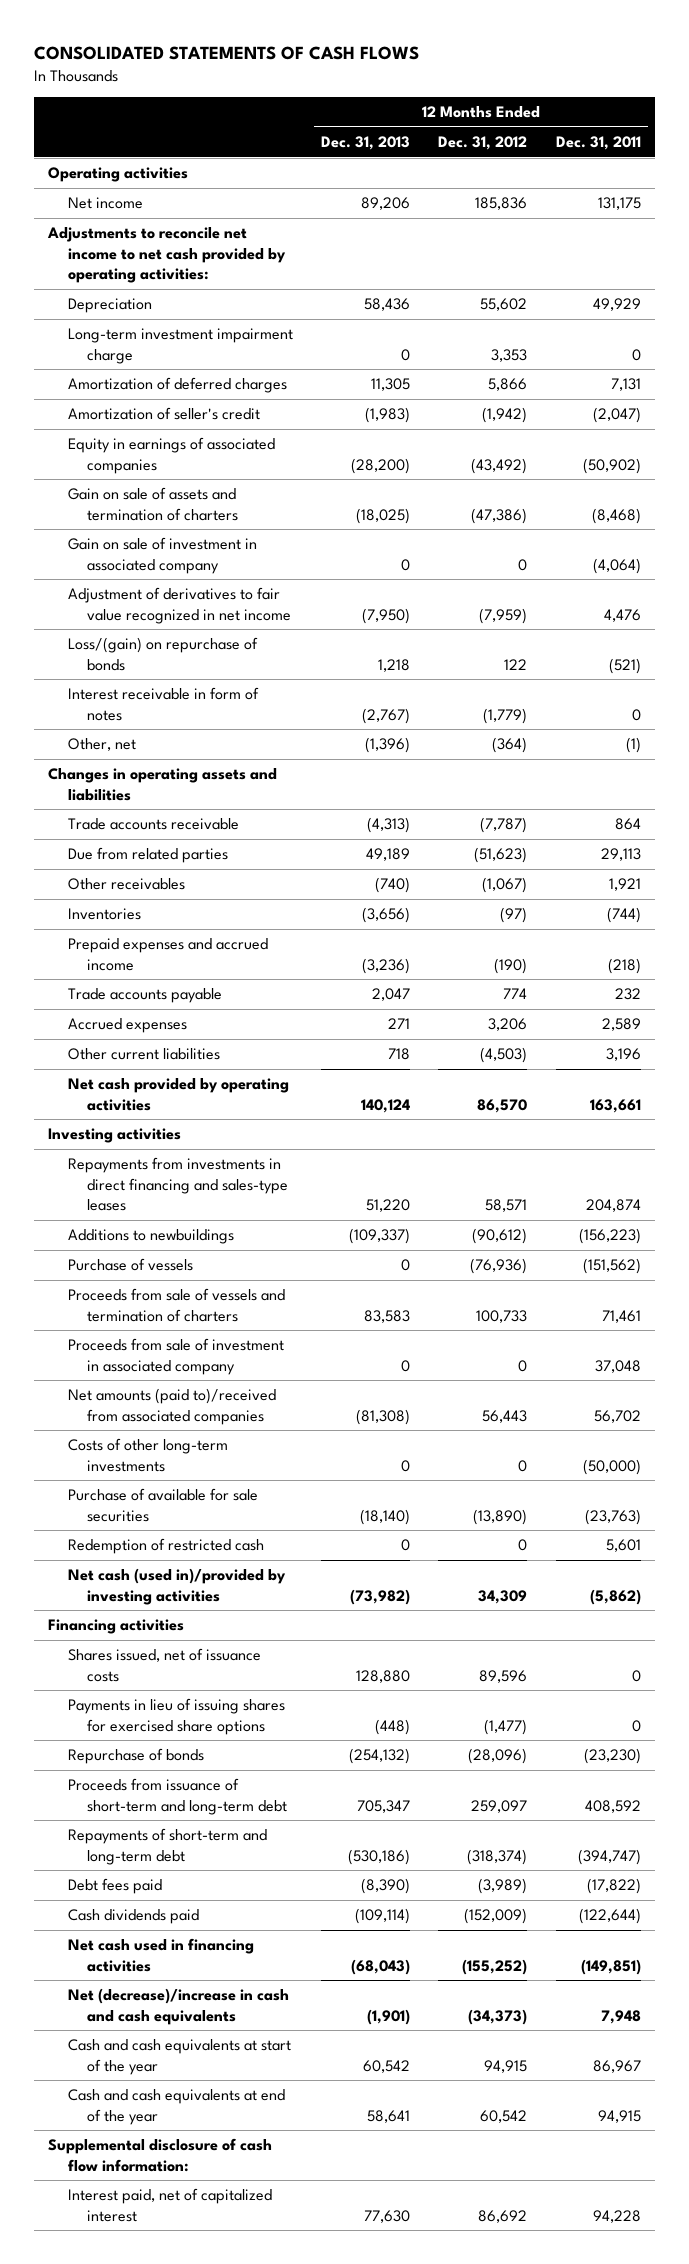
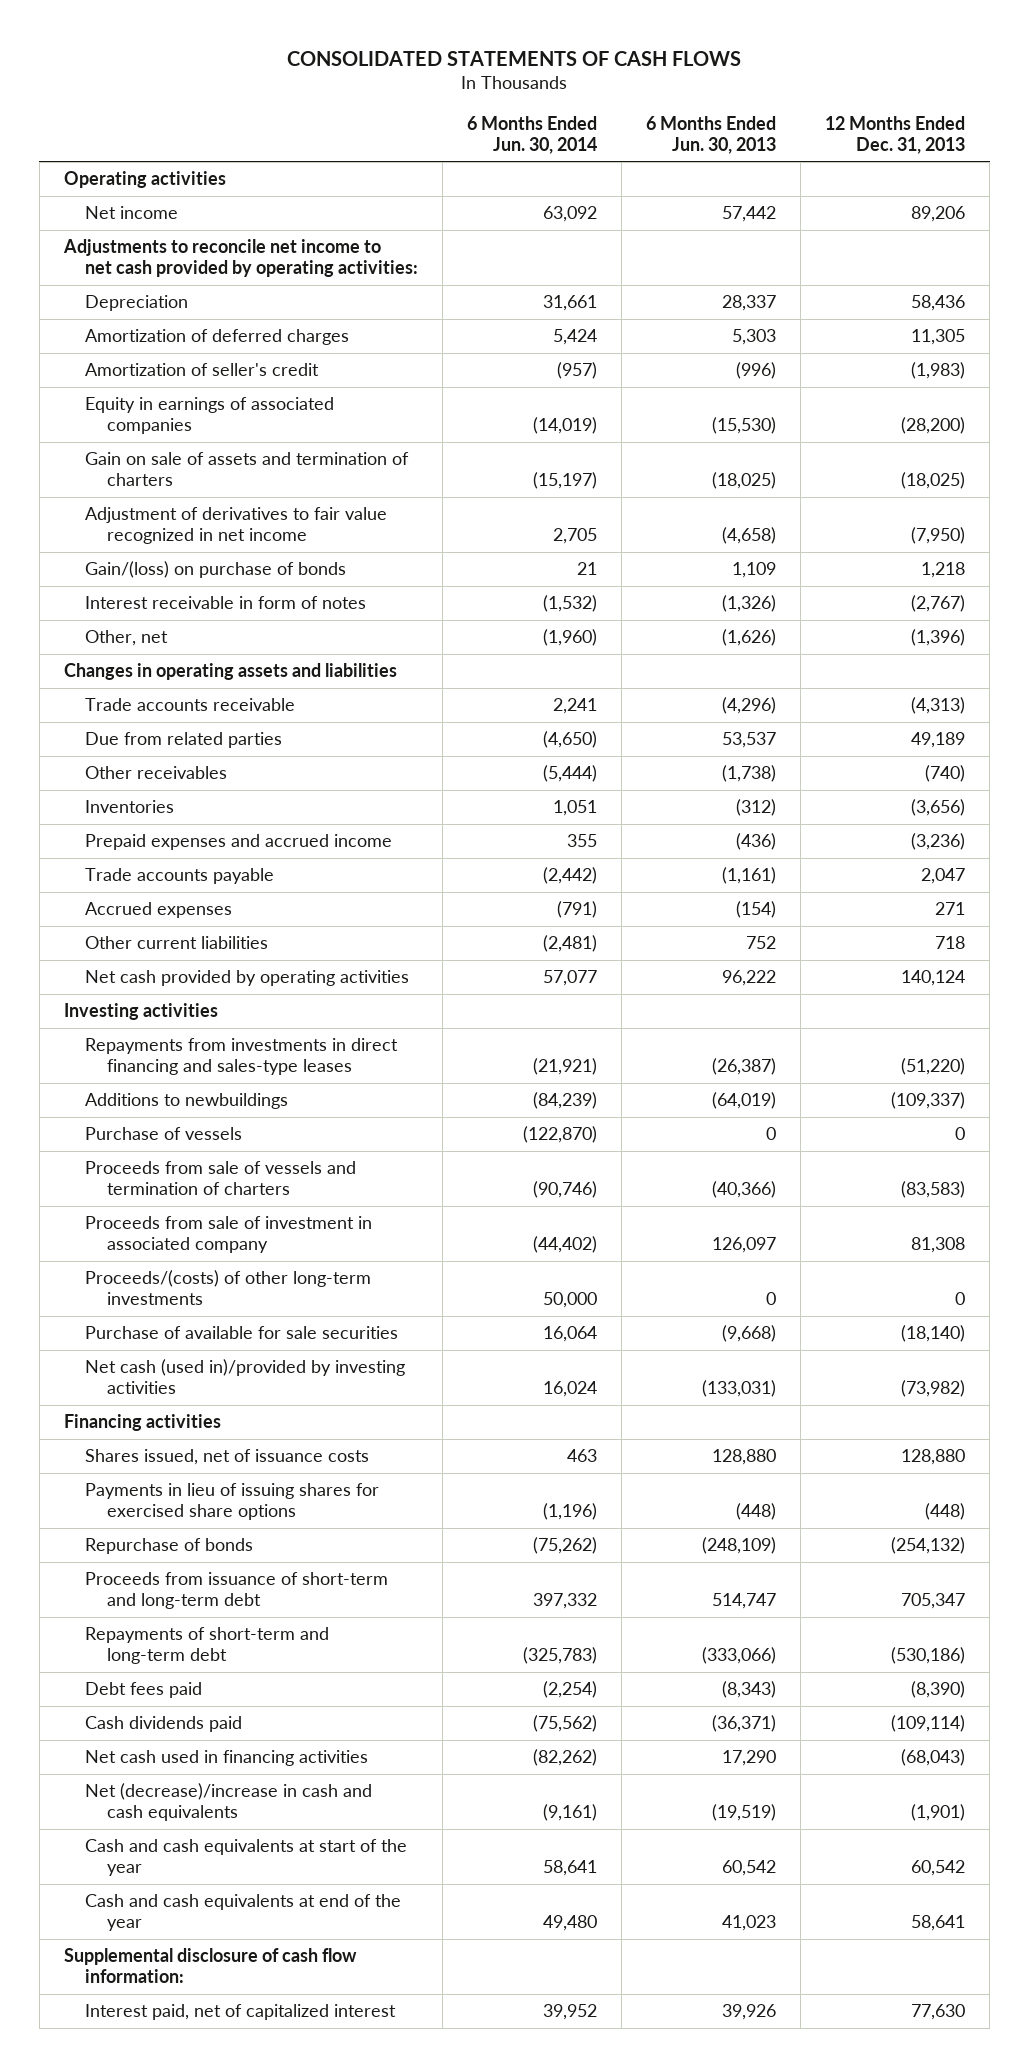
[438,136,528,151] Dec. 31, 2012 -> none
[555,136,641,151] Dec. 31, 2011 -> none
none -> [467,115,598,154] 6 Months Ended Jun. 30, 2014
none -> [646,115,777,154] 6 Months Ended Jun. 30, 2013
[67,328,293,364] Long-term investment impairment charge -> none
[67,537,257,574] Gain on sale of investment in associated company -> none
[67,637,258,671] Loss/(gain) on repurchase of bonds -> [85,561,347,579] Gain/(loss) on purchase of bonds
[365,1199,410,1213] 51,220 -> [901,1057,966,1075] (51,220)
[67,1388,276,1425] Net amounts (paid to)/received from associated companies -> none
[363,1309,410,1323] 83,583 -> [901,1180,966,1198] (83,583)
[400,1359,410,1372] 0 -> [911,1236,966,1253] 81,308
[67,1438,228,1472] Costs of other long-term investments -> [85,1270,372,1305] Proceeds/(costs) of other long-term investments
[67,1538,264,1555] Redemption of restricted cash -> none

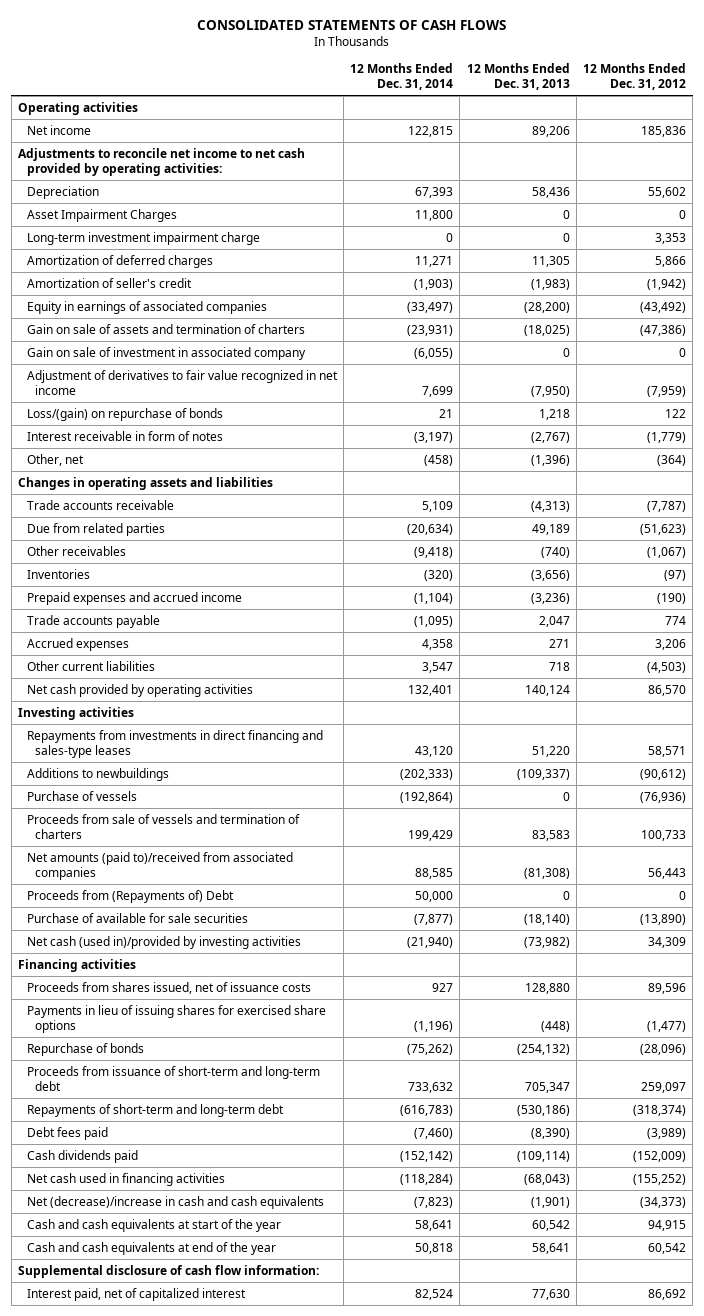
[467,115,598,154] 6 Months Ended Jun. 30, 2014 -> none
[646,115,777,154] 6 Months Ended Jun. 30, 2013 -> none
none -> [350,63,454,91] 12 Months Ended Dec. 31, 2014
none -> [583,63,687,91] 12 Months Ended Dec. 31, 2012
none -> [26,208,177,222] Asset Impairment Charges
none -> [26,231,260,245] Long-term investment impairment charge
none -> [26,346,306,360] Gain on sale of investment in associated company
[85,561,347,579] Gain/(loss) on purchase of bonds -> [26,407,223,421] Loss/(gain) on repurchase of bonds
[901,1057,966,1075] (51,220) -> [531,745,570,757] 51,220
[85,1216,373,1253] Proceeds from sale of investment in associated company -> none
[85,1270,372,1305] Proceeds/(costs) of other long-term investments -> none
[901,1180,966,1198] (83,583) -> [531,829,570,841] 83,583
none -> [26,851,293,880] Net amounts (paid to)/received from associated companies
none -> [26,889,234,903] Proceeds from (Repayments of) Debt
[85,1449,370,1466] Shares issued, net of issuance costs -> [26,981,311,994] Proceeds from shares issued, net of issuance costs

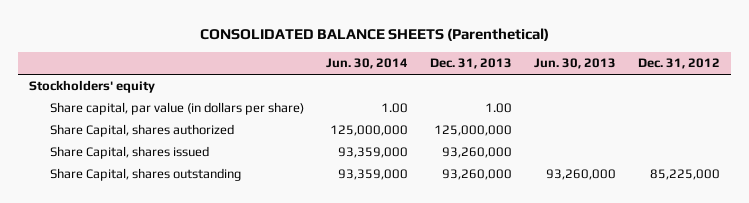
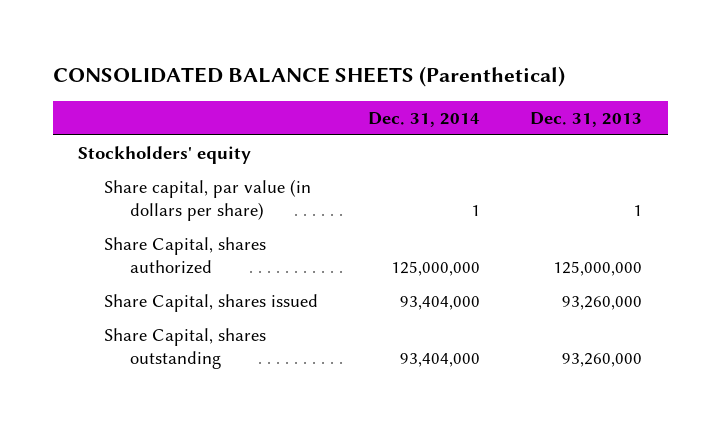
[326,58,409,70] Jun. 30, 2014 -> none
[534,58,617,70] Jun. 30, 2013 -> none
[638,58,721,70] Dec. 31, 2012 -> none
none -> [368,111,481,127] Dec. 31, 2014
[485,103,513,114] 1.00 -> [633,205,643,217] 1

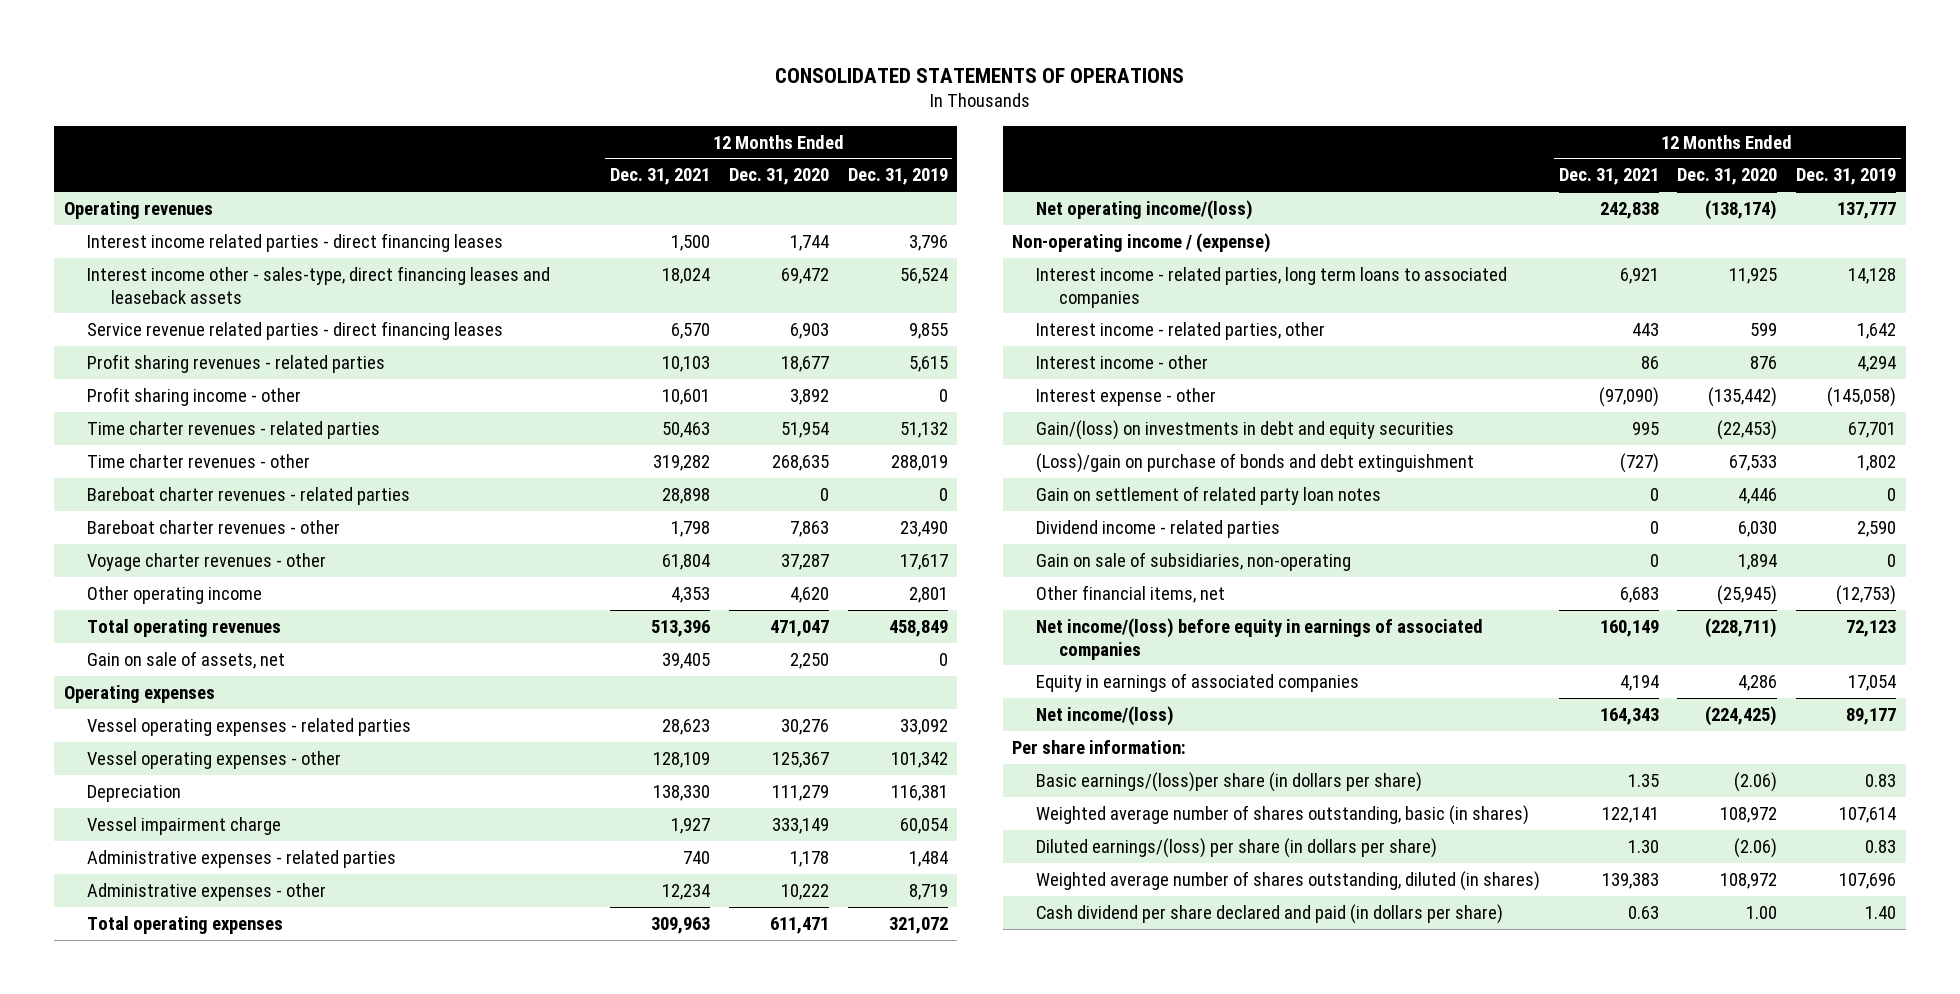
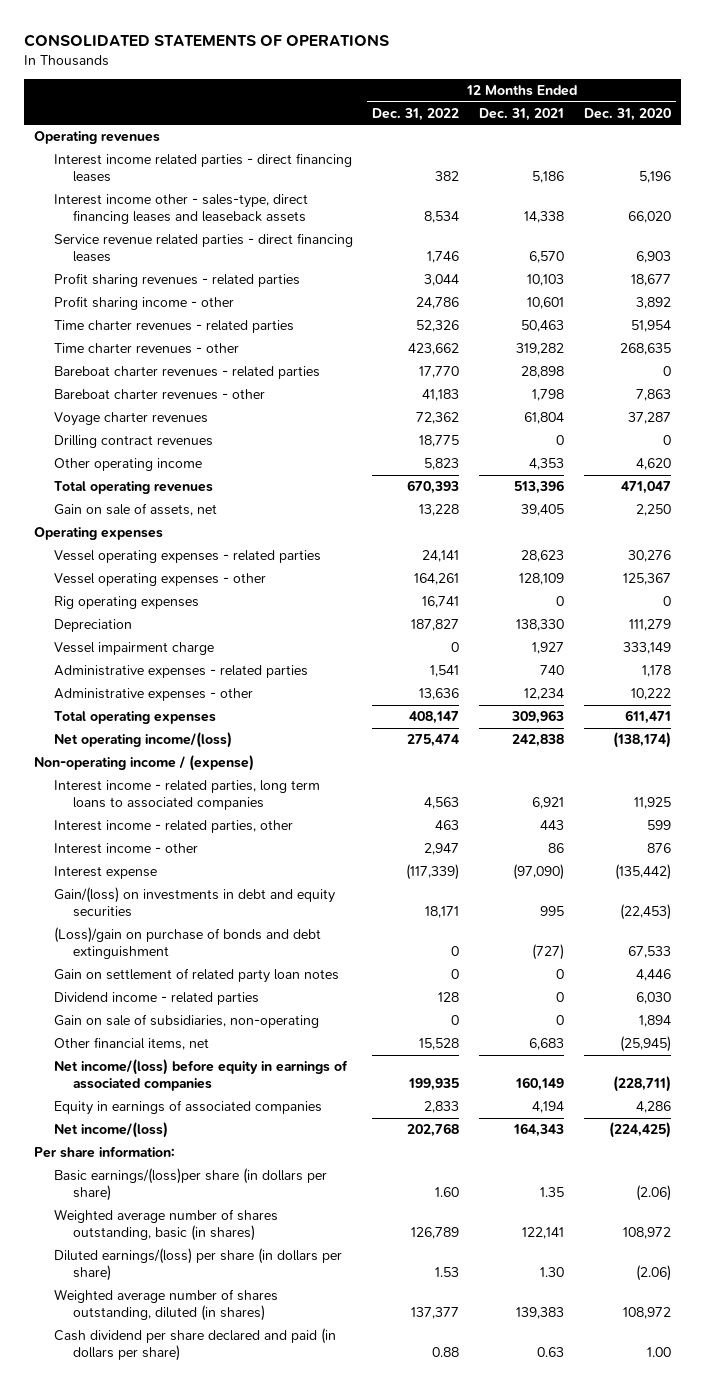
[847,168,948,186] Dec. 31, 2019 -> none
none -> [372,107,460,121] Dec. 31, 2022
[670,234,710,251] 1,500 -> [532,170,565,183] 5,186
[789,234,829,251] 1,744 -> [638,170,671,183] 5,196
[661,267,710,284] 18,024 -> [524,210,565,223] 14,338
[780,267,829,284] 69,472 -> [627,210,671,223] 66,020
[87,552,327,571] Voyage charter revenues - other -> [53,412,208,427] Voyage charter revenues
none -> [53,435,213,449] Drilling contract revenues
none -> [53,596,199,610] Rig operating expenses
[1035,387,1216,406] Interest expense - other -> [53,866,157,880] Interest expense

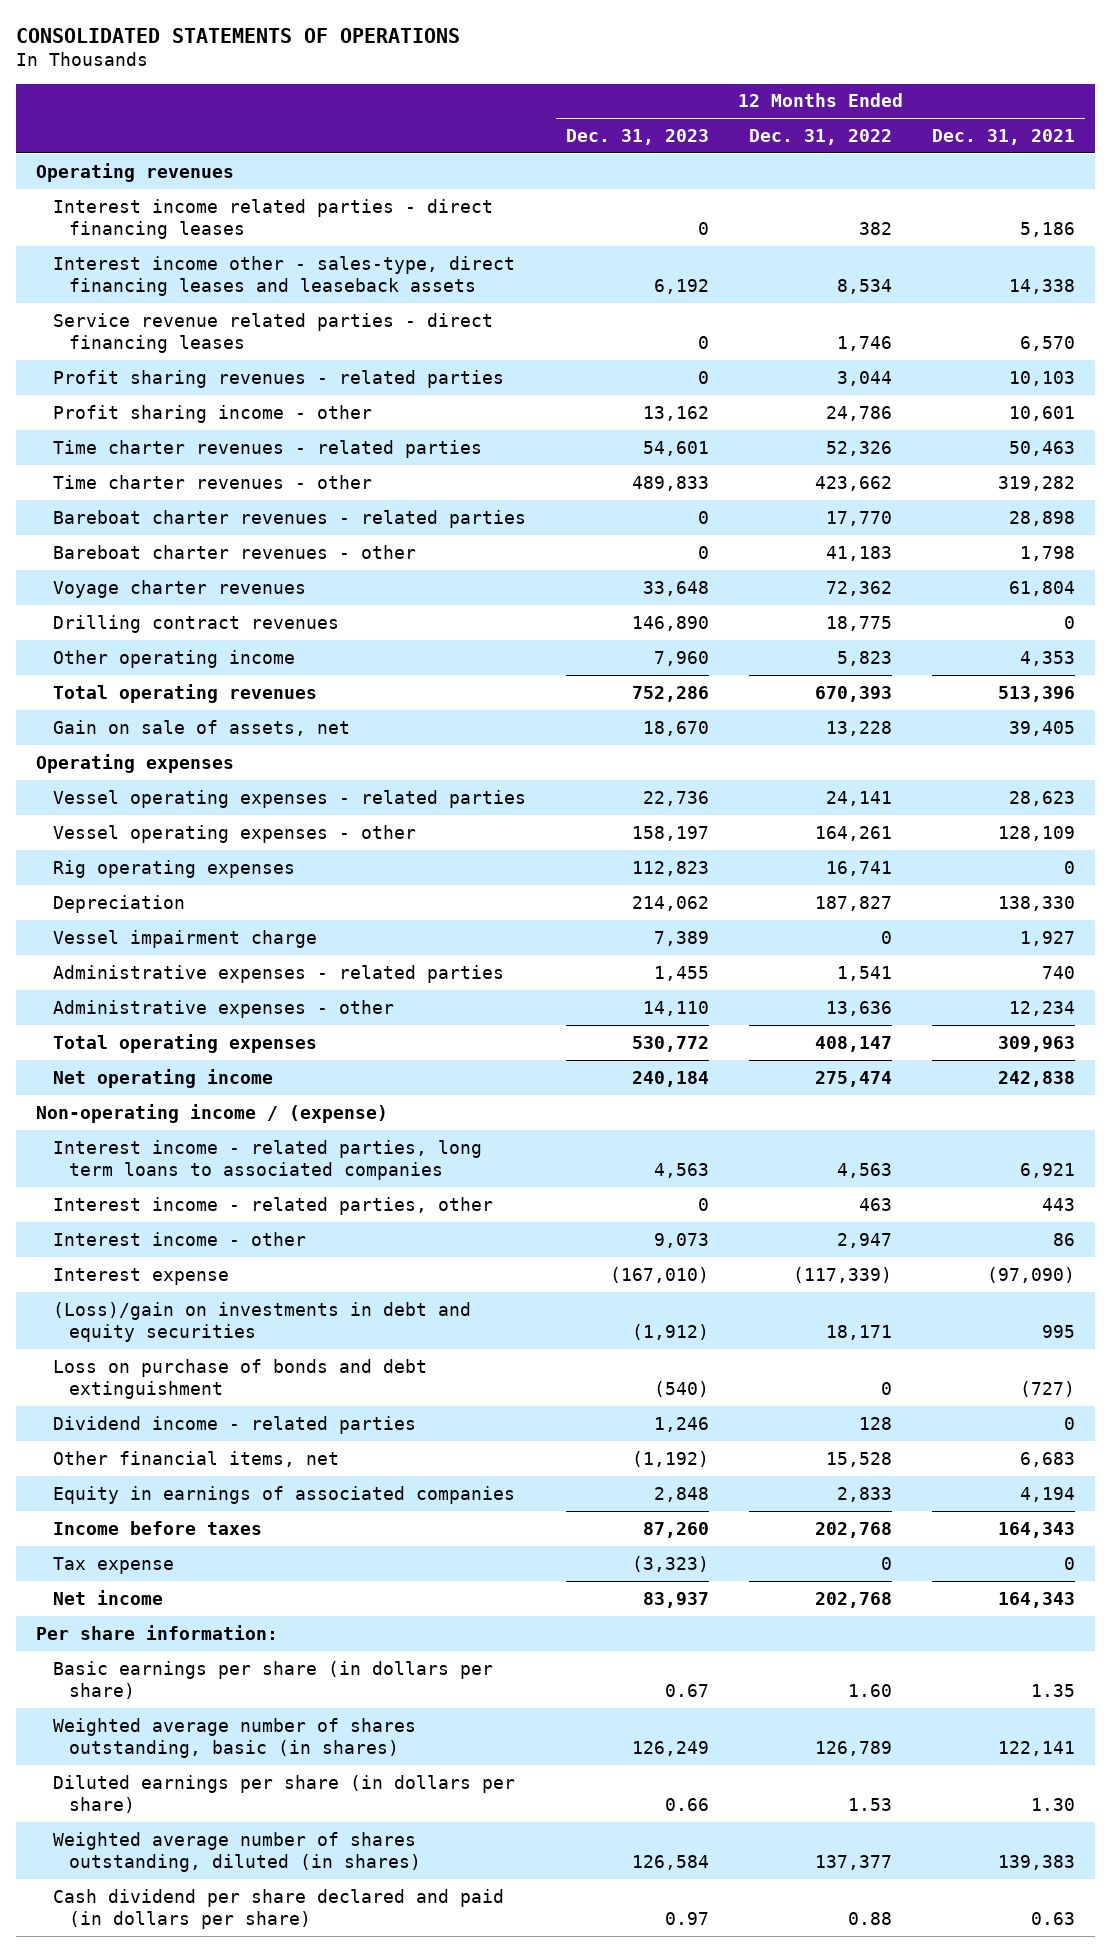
[583,107,671,121] Dec. 31, 2020 -> none
none -> [565,128,709,145] Dec. 31, 2023
[53,732,232,749] Net operating income/(loss) -> [52,1068,273,1088] Net operating income
[53,968,339,984] Gain on settlement of related party loan notes -> none
[53,887,335,917] Gain/(loss) on investments in debt and equity securities -> [52,1301,471,1342] (Loss)/gain on investments in debt and equity securities
[53,927,321,959] (Loss)/gain on purchase of bonds and debt extinguishment -> [52,1358,427,1399] Loss on purchase of bonds and debt extinguishment
[53,1014,319,1029] Gain on sale of subsidiaries, non-operating -> none
[53,1059,348,1091] Net income/(loss) before equity in earnings of associated companies -> none
none -> [52,1520,262,1535] Income before taxes
none -> [52,1556,174,1574] Tax expense
[53,1122,168,1139] Net income/(loss) -> [52,1589,163,1605] Net income
[53,1168,327,1201] Basic earnings/(loss)per share (in dollars per share) -> [52,1660,493,1699] Basic earnings per share (in dollars per share)
[53,1248,342,1281] Diluted earnings/(loss) per share (in dollars per share) -> [52,1774,515,1813] Diluted earnings per share (in dollars per share)

